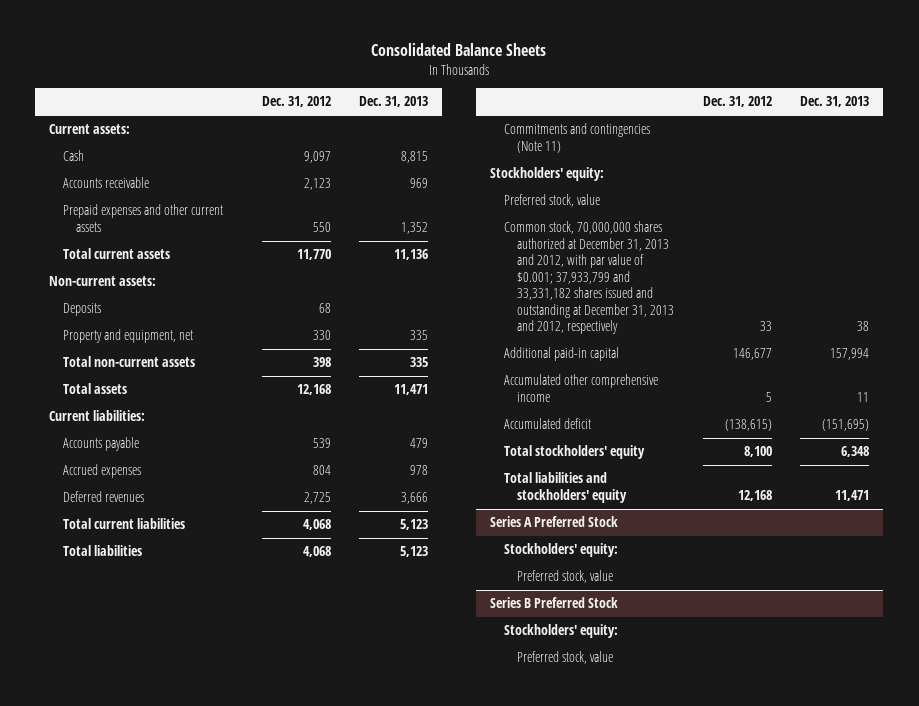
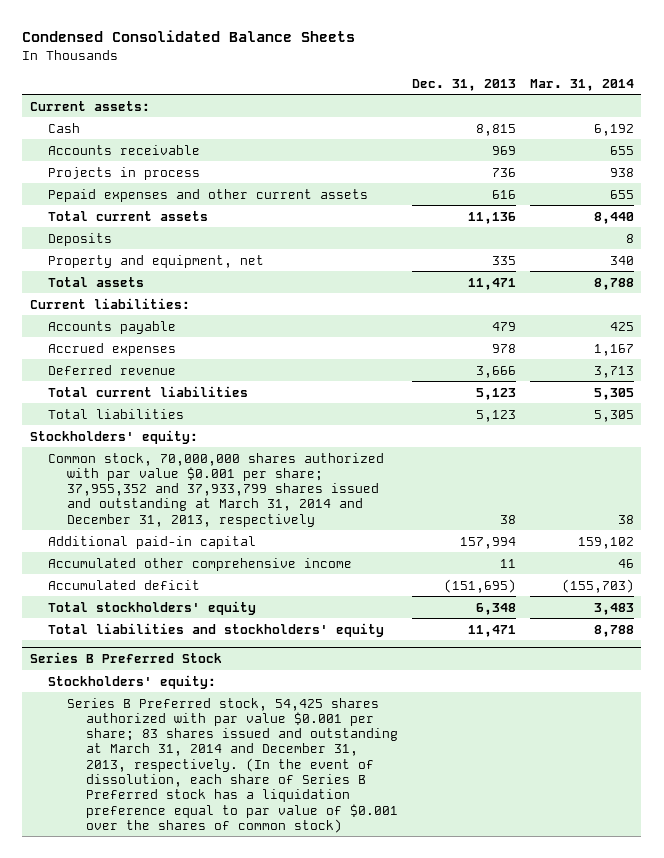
[371,43,547,57] Consolidated Balance Sheets -> [22,30,356,43] Condensed Consolidated Balance Sheets
[261,96,331,108] Dec. 31, 2012 -> none
none -> [530,78,635,91] Mar. 31, 2014
none -> [48,166,201,180] Projects in process
[62,204,223,232] Prepaid expenses and other current assets -> [48,188,369,202] Pepaid expenses and other current assets
[401,221,429,234] 1,352 -> [491,189,516,199] 616
[49,276,157,287] Non-current assets: -> none
[62,356,195,368] Total non-current assets -> none
[62,491,144,503] Deferred revenues -> [48,364,177,375] Deferred revenue
[503,123,650,153] Commitments and contingencies (Note 11) -> none
[503,194,600,208] Preferred stock, value -> none
[503,221,675,335] Common stock, 70,000,000 shares authorized at December 31, 2013 and 2012, with par value of $0.001; 37,933,799 and 33,331,182 shares issued and outstanding at December 31, 2013 and 2012, respectively -> [48,452,385,527] Common stock, 70,000,000 shares authorized with par value $0.001 per share; 37,955,352 and 37,933,799 shares issued and outstanding at March 31, 2014 and December 31, 2013, respectively
[490,516,619,528] Series A Preferred Stock -> none
[503,543,618,558] Stockholders' equity: -> none
[517,570,614,584] Preferred stock, value -> none
[517,651,614,665] Preferred stock, value -> [66,697,398,833] Series B Preferred stock, 54,425 shares authorized with par value $0.001 per share; 83 shares issued and outstanding at March 31, 2014 and December 31, 2013, respectively. (In the event of dissolution, each share of Series B Preferred stock has a liquidation preference equal to par value of $0.001 over the shares of common stock)

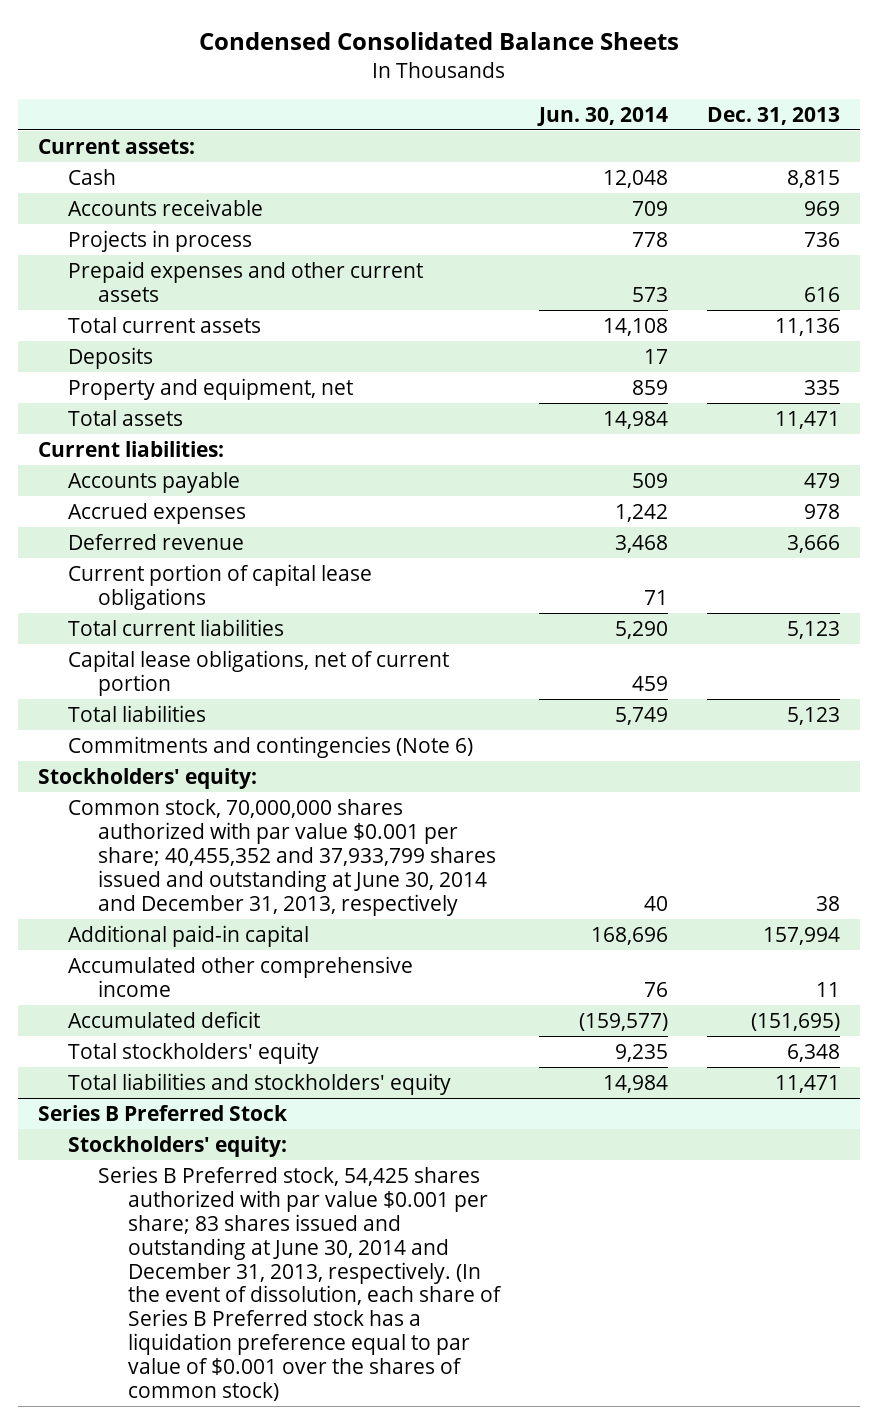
[530,78,635,91] Mar. 31, 2014 -> none
none -> [537,106,669,126] Jun. 30, 2014
[48,188,369,202] Pepaid expenses and other current assets -> [67,260,423,302] Prepaid expenses and other current assets
none -> [67,563,372,610] Current portion of capital lease obligations
none -> [67,649,449,696] Capital lease obligations, net of current portion
none -> [67,735,473,758] Commitments and contingencies (Note 6)
[48,452,385,527] Common stock, 70,000,000 shares authorized with par value $0.001 per share; 37,955,352 and 37,933,799 shares issued and outstanding at March 31, 2014 and December 31, 2013, respectively -> [67,798,496,916] Common stock, 70,000,000 shares authorized with par value $0.001 per share; 40,455,352 and 37,933,799 shares issued and outstanding at June 30, 2014 and December 31, 2013, respectively
[66,697,398,833] Series B Preferred stock, 54,425 shares authorized with par value $0.001 per share; 83 shares issued and outstanding at March 31, 2014 and December 31, 2013, respectively. (In the event of dissolution, each share of Series B Preferred stock has a liquidation preference equal to par value of $0.001 over the shares of common stock) -> [97,1165,502,1402] Series B Preferred stock, 54,425 shares authorized with par value $0.001 per share; 83 shares issued and outstanding at June 30, 2014 and December 31, 2013, respectively. (In the event of dissolution, each share of Series B Preferred stock has a liquidation preference equal to par value of $0.001 over the shares of common stock)

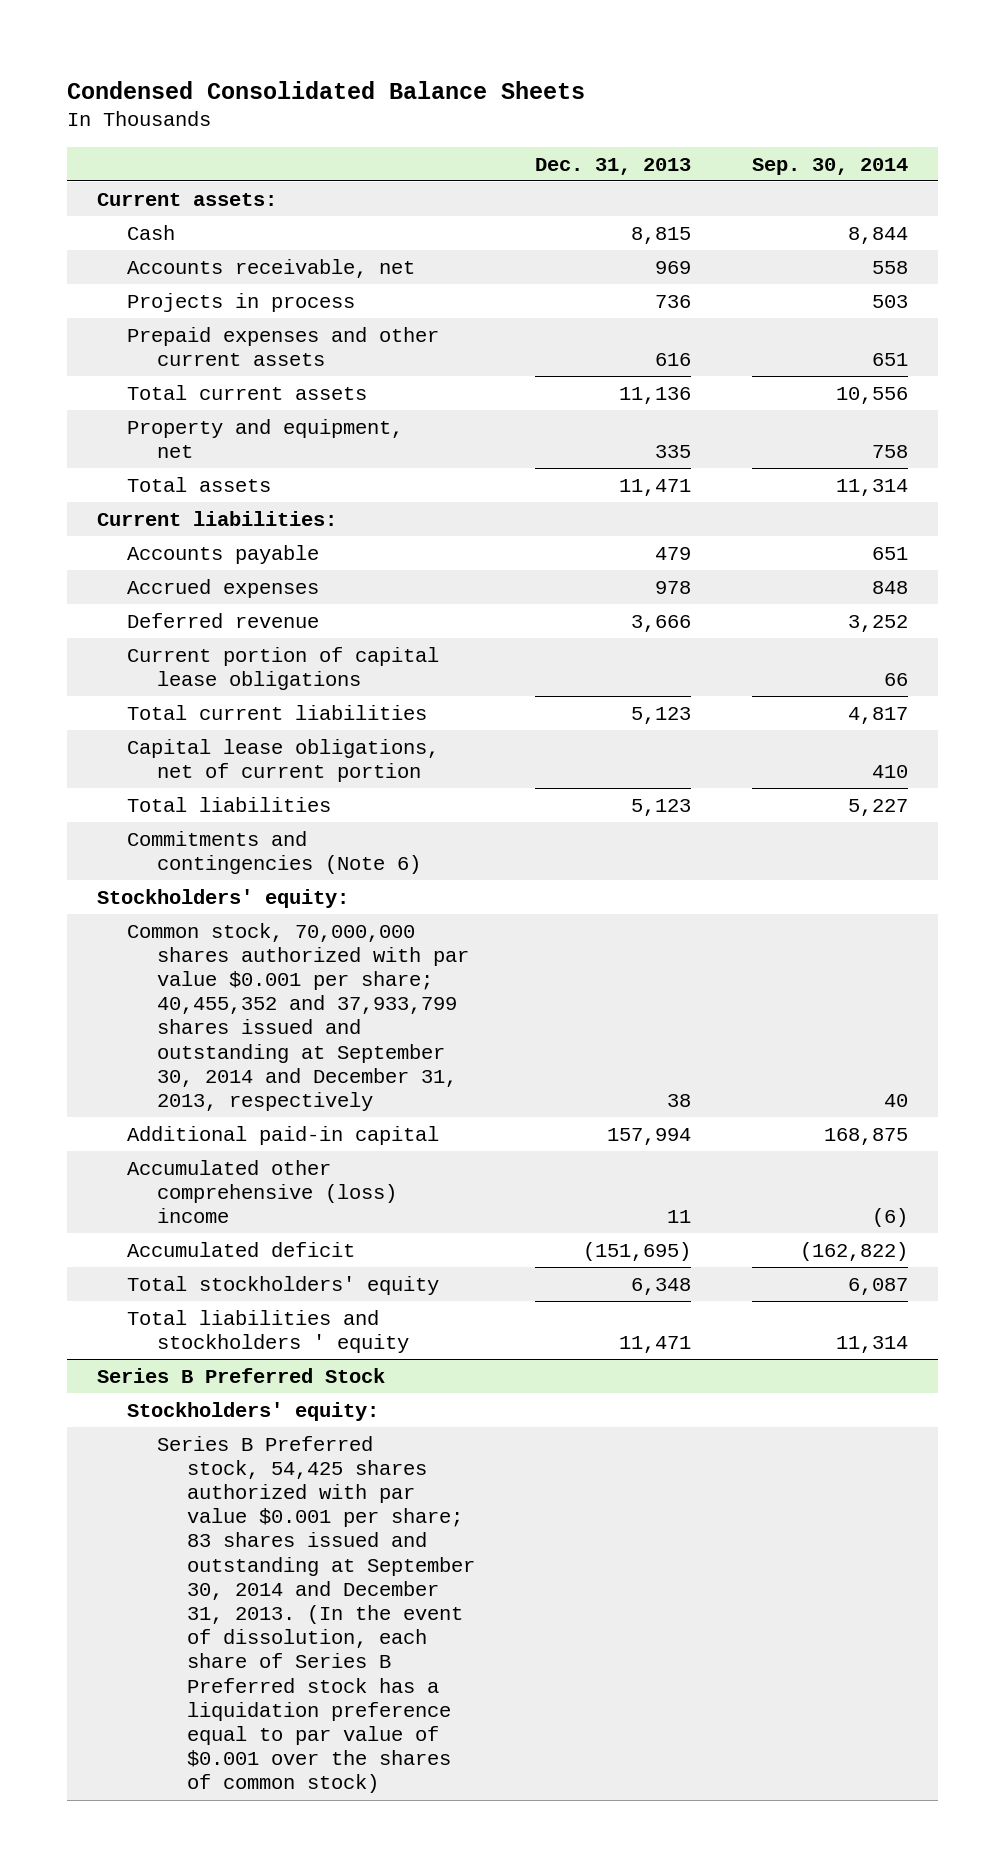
[537,106,669,126] Jun. 30, 2014 -> none
none -> [751,157,908,175] Sep. 30, 2014
[67,198,263,216] Accounts receivable -> [127,258,416,278] Accounts receivable, net
[67,346,153,369] Deposits -> none
[67,798,496,916] Common stock, 70,000,000 shares authorized with par value $0.001 per share; 40,455,352 and 37,933,799 shares issued and outstanding at June 30, 2014 and December 31, 2013, respectively -> [127,922,470,1112] Common stock, 70,000,000 shares authorized with par value $0.001 per share; 40,455,352 and 37,933,799 shares issued and outstanding at September 30, 2014 and December 31, 2013, respectively
[67,955,413,997] Accumulated other comprehensive income -> [127,1159,398,1224] Accumulated other comprehensive (loss) income
[67,1072,451,1095] Total liabilities and stockholders' equity -> [127,1309,410,1353] Total liabilities and stockholders ' equity
[97,1165,502,1402] Series B Preferred stock, 54,425 shares authorized with par value $0.001 per share; 83 shares issued and outstanding at June 30, 2014 and December 31, 2013, respectively. (In the event of dissolution, each share of Series B Preferred stock has a liquidation preference equal to par value of $0.001 over the shares of common stock) -> [157,1435,476,1794] Series B Preferred stock, 54,425 shares authorized with par value $0.001 per share; 83 shares issued and outstanding at September 30, 2014 and December 31, 2013. (In the event of dissolution, each share of Series B Preferred stock has a liquidation preference equal to par value of $0.001 over the shares of common stock)

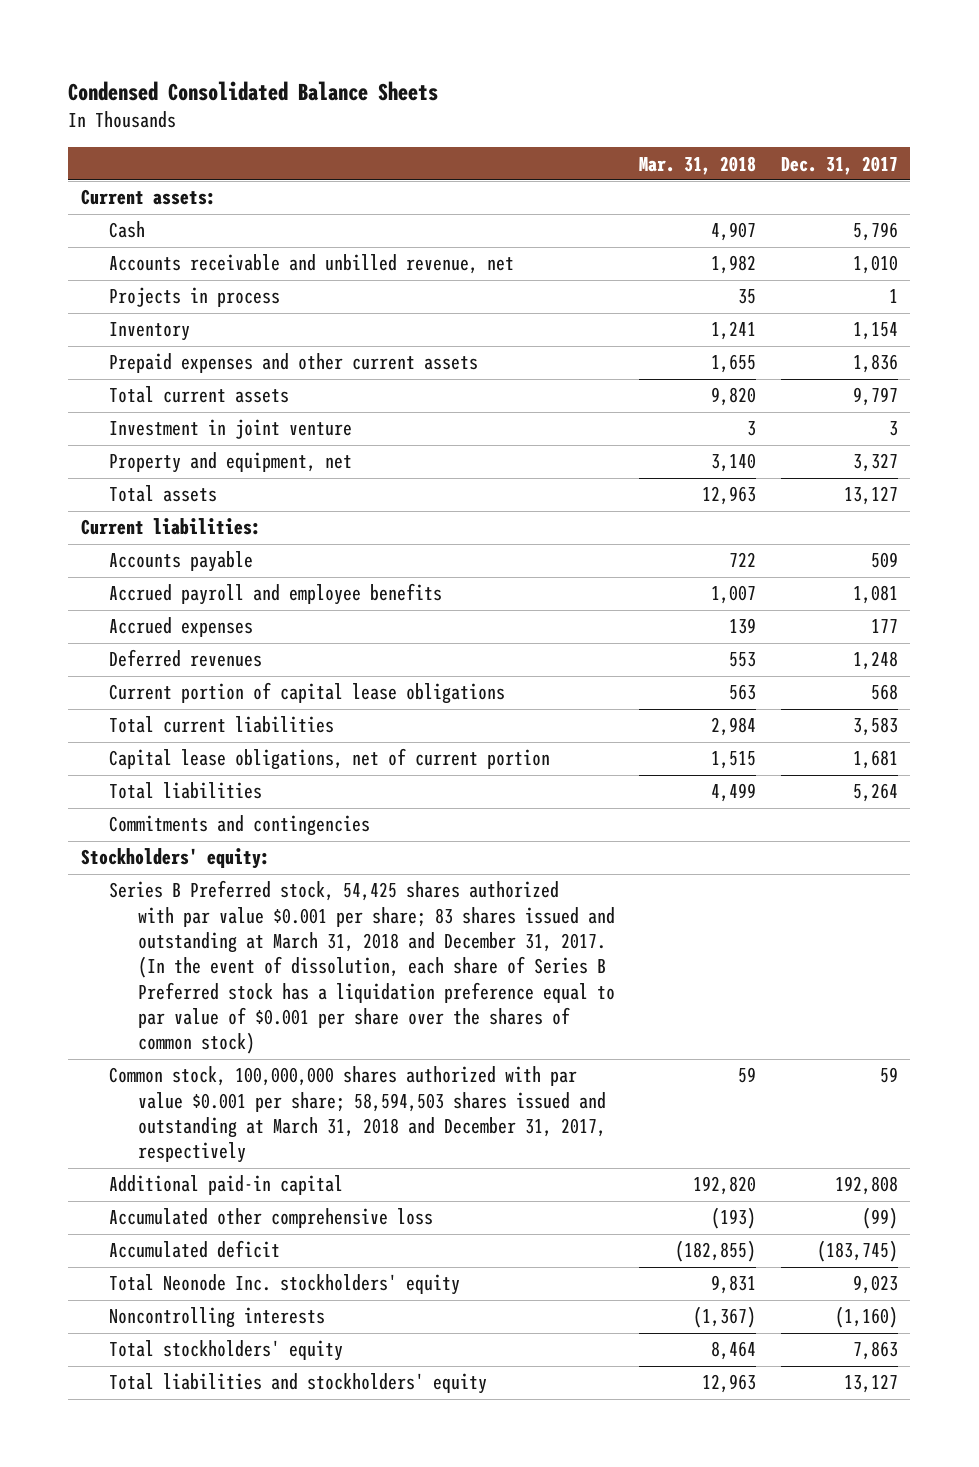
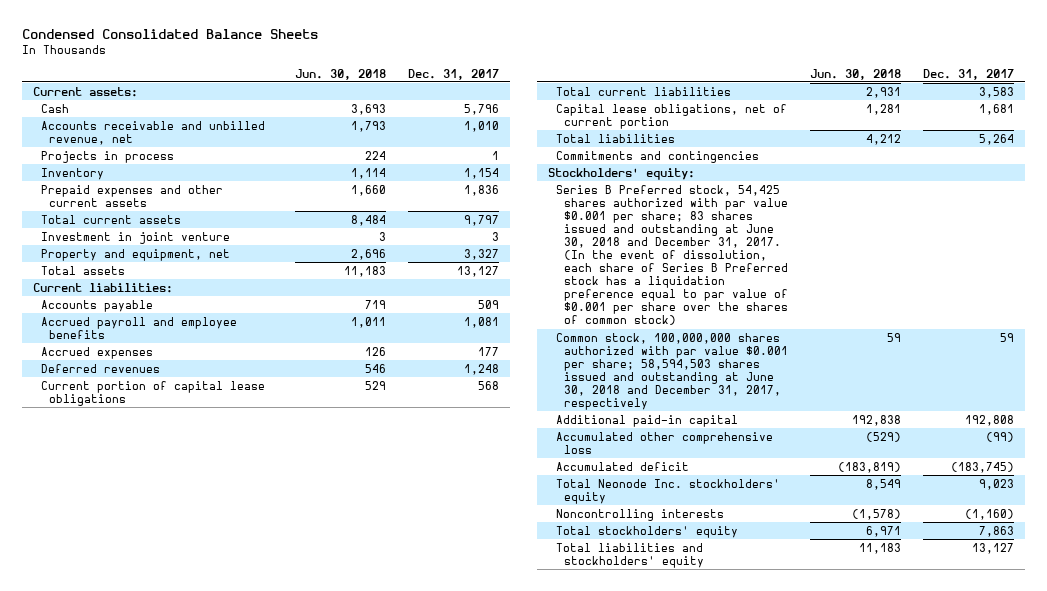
[639,155,757,175] Mar. 31, 2018 -> none
none -> [294,68,386,80] Jun. 30, 2018
[109,880,615,1055] Series B Preferred stock, 54,425 shares authorized with par value $0.001 per share; 83 shares issued and outstanding at March 31, 2018 and December 31, 2017. (In the event of dissolution, each share of Series B Preferred stock has a liquidation preference equal to par value of $0.001 per share over the shares of common stock) -> [556,184,789,326] Series B Preferred stock, 54,425 shares authorized with par value $0.001 per share; 83 shares issued and outstanding at June 30, 2018 and December 31, 2017. (In the event of dissolution, each share of Series B Preferred stock has a liquidation preference equal to par value of $0.001 per share over the shares of common stock)
[109,1066,606,1164] Common stock, 100,000,000 shares authorized with par value $0.001 per share; 58,594,503 shares issued and outstanding at March 31, 2018 and December 31, 2017, respectively -> [556,332,789,410] Common stock, 100,000,000 shares authorized with par value $0.001 per share; 58,594,503 shares issued and outstanding at June 30, 2018 and December 31, 2017, respectively

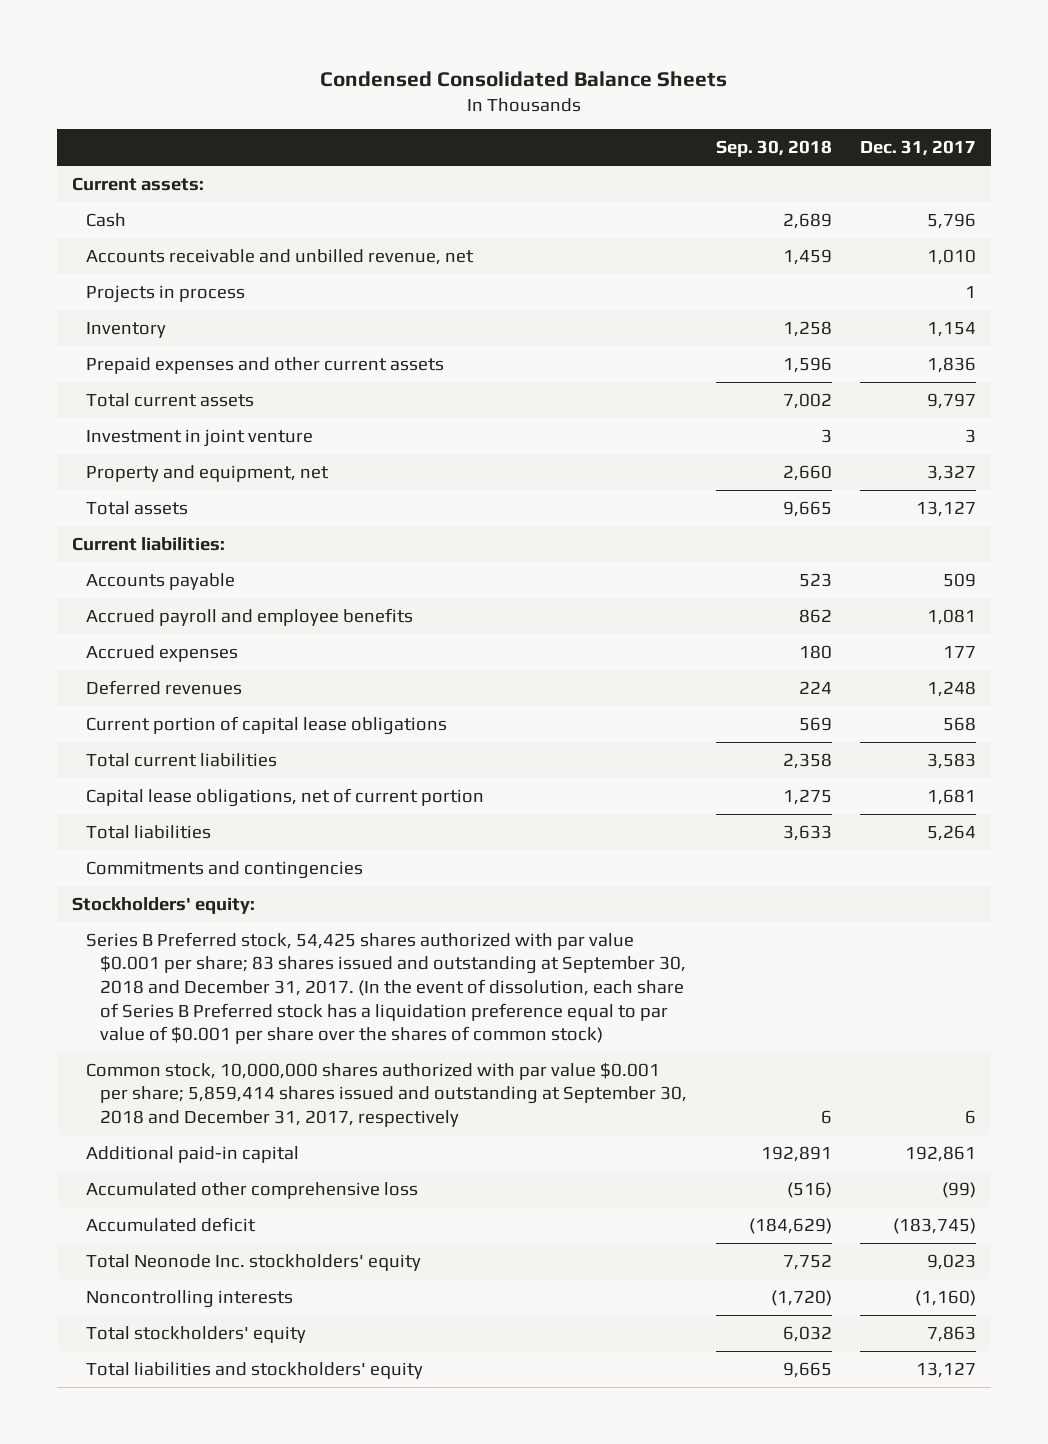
[294,68,386,80] Jun. 30, 2018 -> none
none -> [715,140,832,158] Sep. 30, 2018
[556,184,789,326] Series B Preferred stock, 54,425 shares authorized with par value $0.001 per share; 83 shares issued and outstanding at June 30, 2018 and December 31, 2017. (In the event of dissolution, each share of Series B Preferred stock has a liquidation preference equal to par value of $0.001 per share over the shares of common stock) -> [85,931,686,1045] Series B Preferred stock, 54,425 shares authorized with par value $0.001 per share; 83 shares issued and outstanding at September 30, 2018 and December 31, 2017. (In the event of dissolution, each share of Series B Preferred stock has a liquidation preference equal to par value of $0.001 per share over the shares of common stock)
[556,332,789,410] Common stock, 100,000,000 shares authorized with par value $0.001 per share; 58,594,503 shares issued and outstanding at June 30, 2018 and December 31, 2017, respectively -> [85,1061,687,1128] Common stock, 10,000,000 shares authorized with par value $0.001 per share; 5,859,414 shares issued and outstanding at September 30, 2018 and December 31, 2017, respectively
[999,332,1014,342] 59 -> [965,1110,977,1125] 6
[964,414,1014,426] 192,808 -> [905,1145,977,1162] 192,861

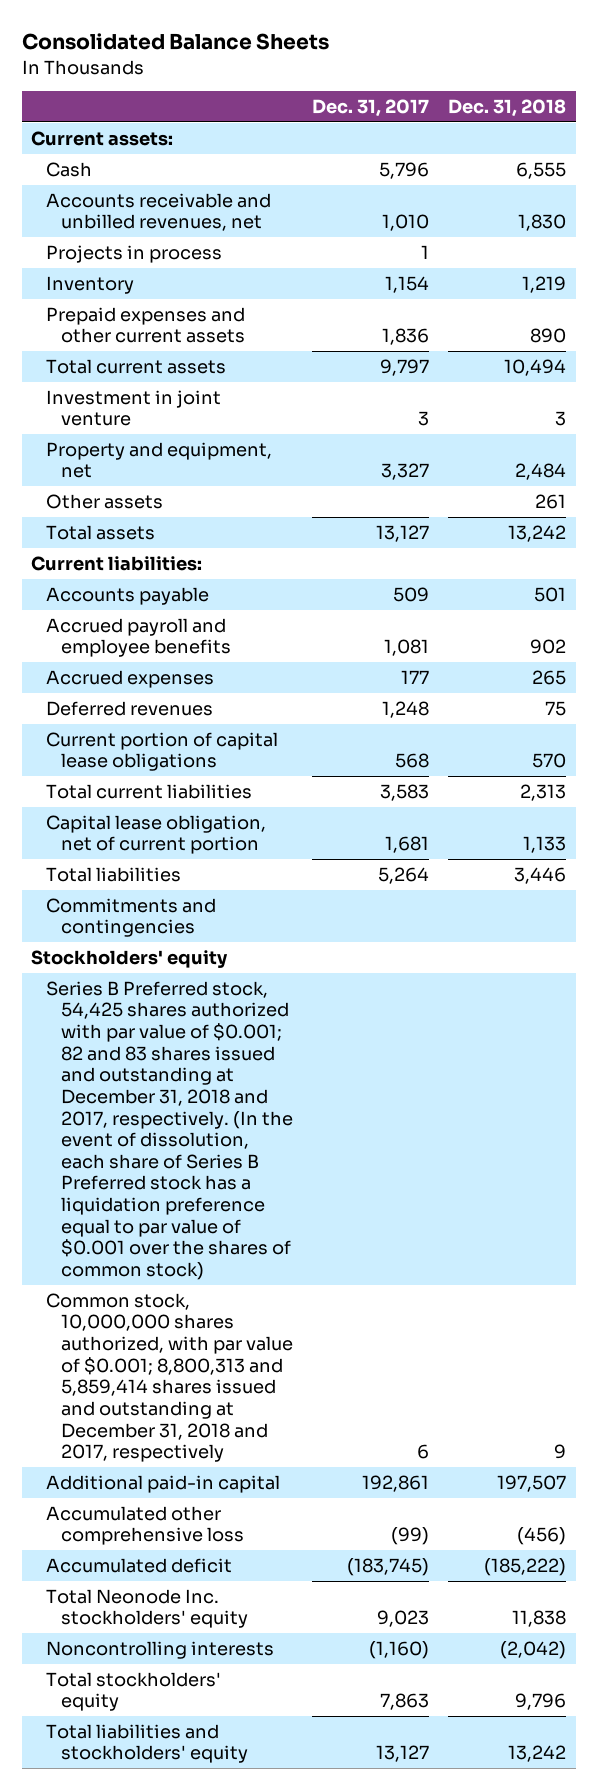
[320,70,728,87] Condensed Consolidated Balance Sheets -> [21,33,329,51] Consolidated Balance Sheets
[715,140,832,158] Sep. 30, 2018 -> none
none -> [448,99,567,118] Dec. 31, 2018
[85,248,474,265] Accounts receivable and unbilled revenue, net -> [46,192,272,232] Accounts receivable and unbilled revenues, net
none -> [46,493,164,509] Other assets
[85,787,484,807] Capital lease obligations, net of current portion -> [46,814,267,855] Capital lease obligation, net of current portion
[71,896,255,914] Stockholders' equity: -> [31,949,229,968] Stockholders' equity
[85,931,686,1045] Series B Preferred stock, 54,425 shares authorized with par value $0.001 per share; 83 shares issued and outstanding at September 30, 2018 and December 31, 2017. (In the event of dissolution, each share of Series B Preferred stock has a liquidation preference equal to par value of $0.001 per share over the shares of common stock) -> [46,980,294,1280] Series B Preferred stock, 54,425 shares authorized with par value of $0.001; 82 and 83 shares issued and outstanding at December 31, 2018 and 2017, respectively. (In the event of dissolution, each share of Series B Preferred stock has a liquidation preference equal to par value of $0.001 over the shares of common stock)
[85,1061,687,1128] Common stock, 10,000,000 shares authorized with par value $0.001 per share; 5,859,414 shares issued and outstanding at September 30, 2018 and December 31, 2017, respectively -> [46,1292,294,1463] Common stock, 10,000,000 shares authorized, with par value of $0.001; 8,800,313 and 5,859,414 shares issued and outstanding at December 31, 2018 and 2017, respectively

